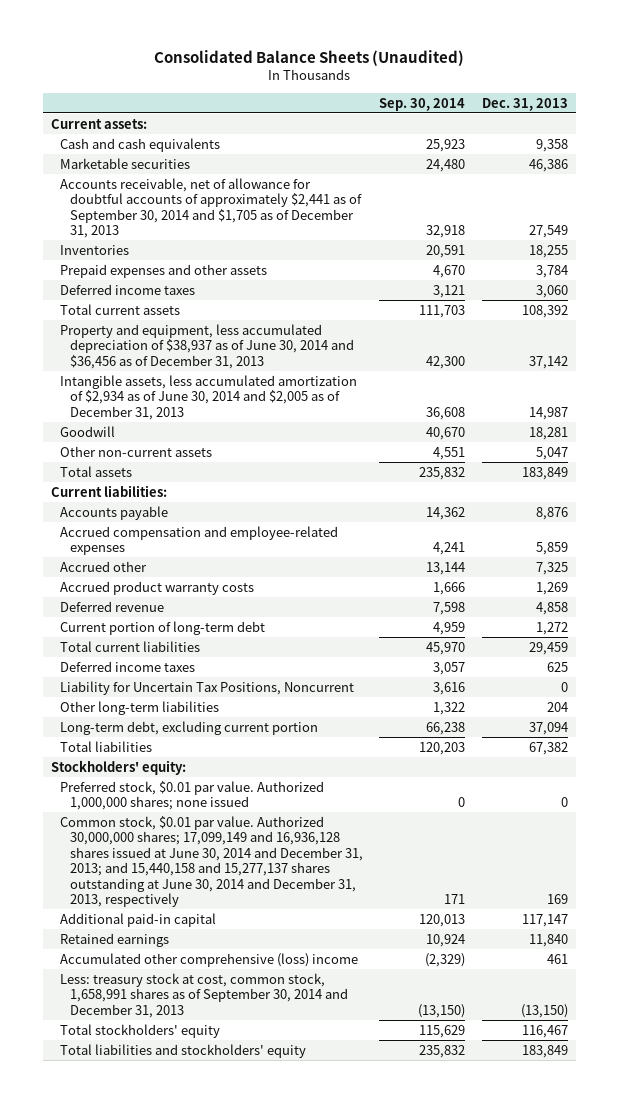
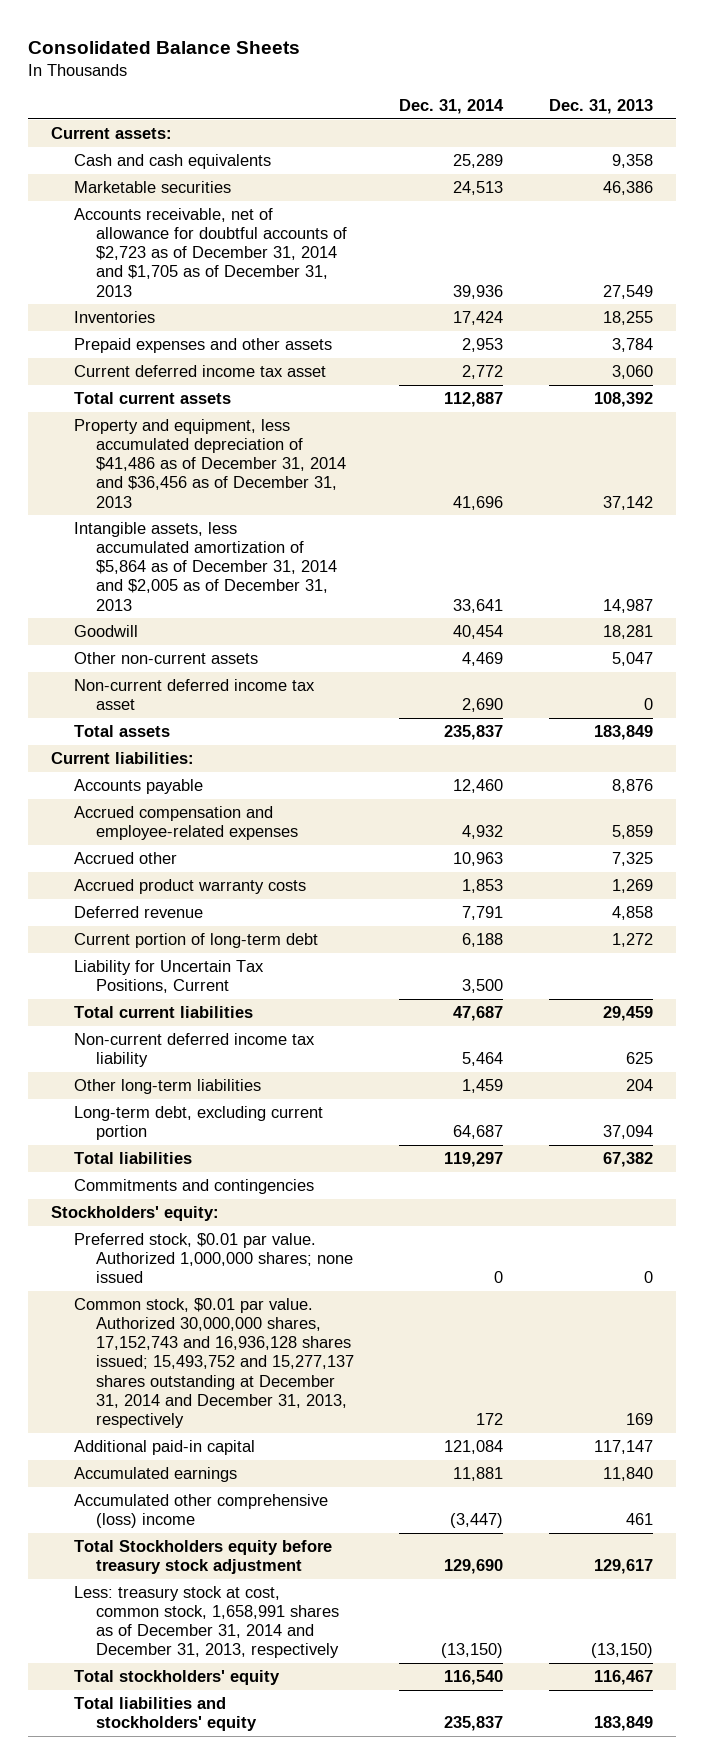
[154,49,465,66] Consolidated Balance Sheets (Unaudited) -> [28,40,301,54] Consolidated Balance Sheets
[379,97,466,111] Sep. 30, 2014 -> none
none -> [399,99,505,115] Dec. 31, 2014
[60,177,363,239] Accounts receivable, net of allowance for doubtful accounts of approximately $2,441 as of September 30, 2014 and $1,705 as of December 31, 2013 -> [73,208,348,297] Accounts receivable, net of allowance for doubtful accounts of $2,723 as of December 31, 2014 and $1,705 as of December 31, 2013
[60,283,196,295] Deferred income taxes -> [73,365,326,378] Current deferred income tax asset
[60,323,355,369] Property and equipment, less accumulated depreciation of $38,937 as of June 30, 2014 and $36,456 as of December 31, 2013 -> [73,419,347,508] Property and equipment, less accumulated depreciation of $41,486 as of December 31, 2014 and $36,456 as of December 31, 2013
[60,374,358,420] Intangible assets, less accumulated amortization of $2,934 as of June 30, 2014 and $2,005 as of December 31, 2013 -> [73,522,338,611] Intangible assets, less accumulated amortization of $5,864 as of December 31, 2014 and $2,005 as of December 31, 2013
none -> [73,679,315,711] Non-current deferred income tax asset
none -> [73,960,264,994] Liability for Uncertain Tax Positions, Current
[60,680,355,695] Liability for Uncertain Tax Positions, Noncurrent -> none
[60,660,196,672] Deferred income taxes -> [73,1033,315,1068] Non-current deferred income tax liability
none -> [73,1179,314,1195] Commitments and contingencies
[60,815,364,908] Common stock, $0.01 par value. Authorized 30,000,000 shares; 17,099,149 and 16,936,128 shares issued at June 30, 2014 and December 31, 2013; and 15,440,158 and 15,277,137 shares outstanding at June 30, 2014 and December 31, 2013, respectively -> [73,1298,355,1428] Common stock, $0.01 par value. Authorized 30,000,000 shares, 17,152,743 and 16,936,128 shares issued; 15,493,752 and 15,277,137 shares outstanding at December 31, 2014 and December 31, 2013, respectively
[60,932,170,947] Retained earnings -> [73,1467,237,1483] Accumulated earnings
none -> [73,1540,332,1575] Total Stockholders equity before treasury stock adjustment
[60,972,349,1018] Less: treasury stock at cost, common stock, 1,658,991 shares as of September 30, 2014 and December 31, 2013 -> [73,1586,340,1659] Less: treasury stock at cost, common stock, 1,658,991 shares as of December 31, 2014 and December 31, 2013, respectively

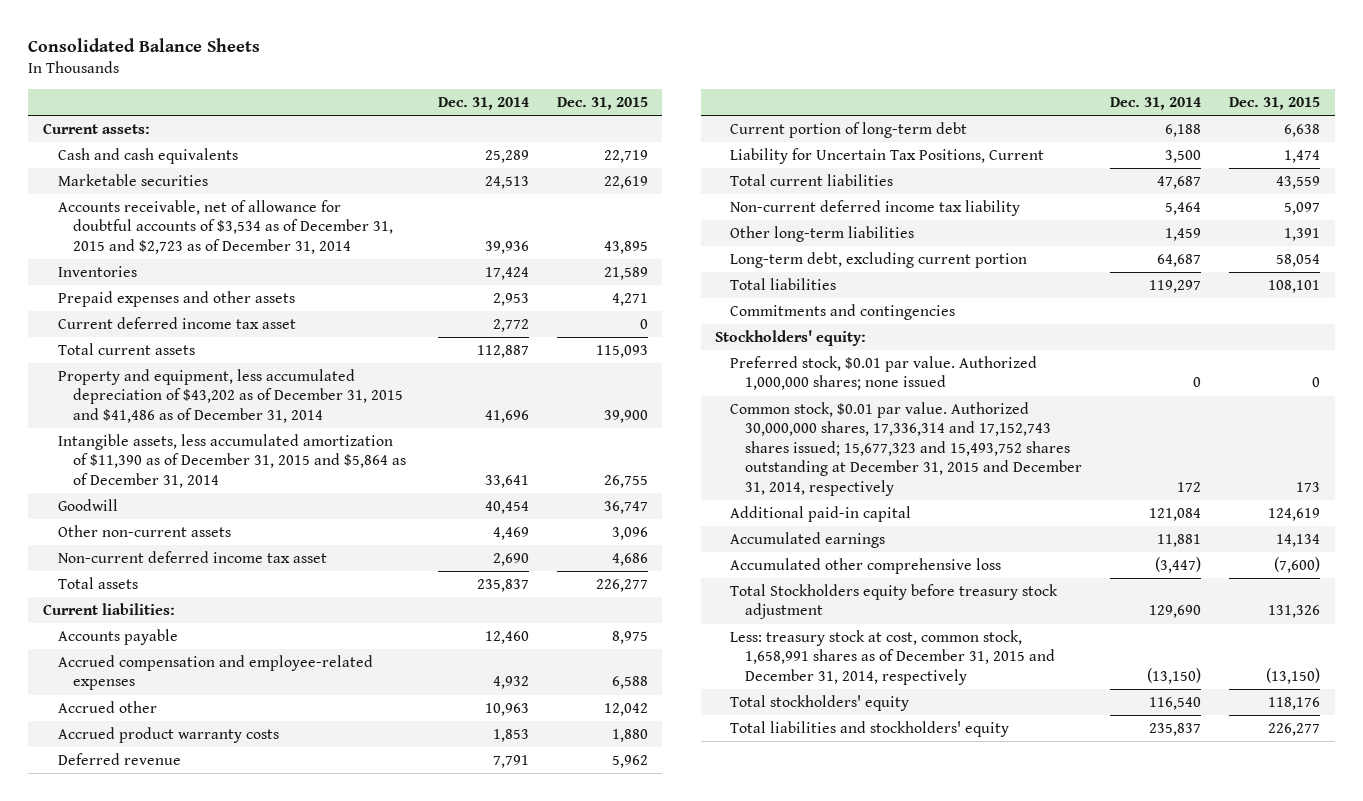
[548,99,653,115] Dec. 31, 2013 -> none
none -> [557,96,649,110] Dec. 31, 2015
[73,208,348,297] Accounts receivable, net of allowance for doubtful accounts of $2,723 as of December 31, 2014 and $1,705 as of December 31, 2013 -> [57,199,393,254] Accounts receivable, net of allowance for doubtful accounts of $3,534 as of December 31, 2015 and $2,723 as of December 31, 2014
[73,419,347,508] Property and equipment, less accumulated depreciation of $41,486 as of December 31, 2014 and $36,456 as of December 31, 2013 -> [57,368,403,423] Property and equipment, less accumulated depreciation of $43,202 as of December 31, 2015 and $41,486 as of December 31, 2014
[73,522,338,611] Intangible assets, less accumulated amortization of $5,864 as of December 31, 2014 and $2,005 as of December 31, 2013 -> [57,433,406,488] Intangible assets, less accumulated amortization of $11,390 as of December 31, 2015 and $5,864 as of December 31, 2014
[73,1298,355,1428] Common stock, $0.01 par value. Authorized 30,000,000 shares, 17,152,743 and 16,936,128 shares issued; 15,493,752 and 15,277,137 shares outstanding at December 31, 2014 and December 31, 2013, respectively -> [729,401,1083,496] Common stock, $0.01 par value. Authorized 30,000,000 shares, 17,336,314 and 17,152,743 shares issued; 15,677,323 and 15,493,752 shares outstanding at December 31, 2015 and December 31, 2014, respectively
[73,1494,328,1529] Accumulated other comprehensive (loss) income -> [729,557,1001,574] Accumulated other comprehensive loss
[73,1586,340,1659] Less: treasury stock at cost, common stock, 1,658,991 shares as of December 31, 2014 and December 31, 2013, respectively -> [729,629,1056,685] Less: treasury stock at cost, common stock, 1,658,991 shares as of December 31, 2015 and December 31, 2014, respectively

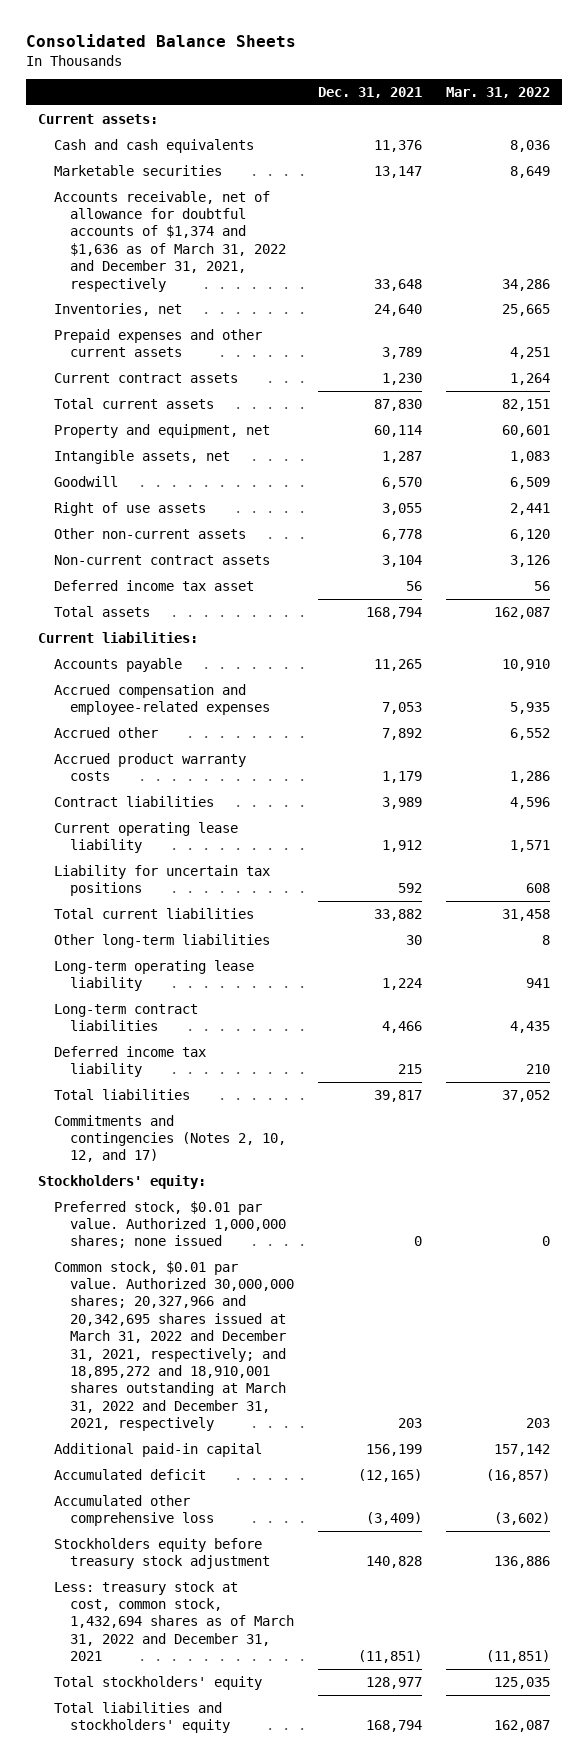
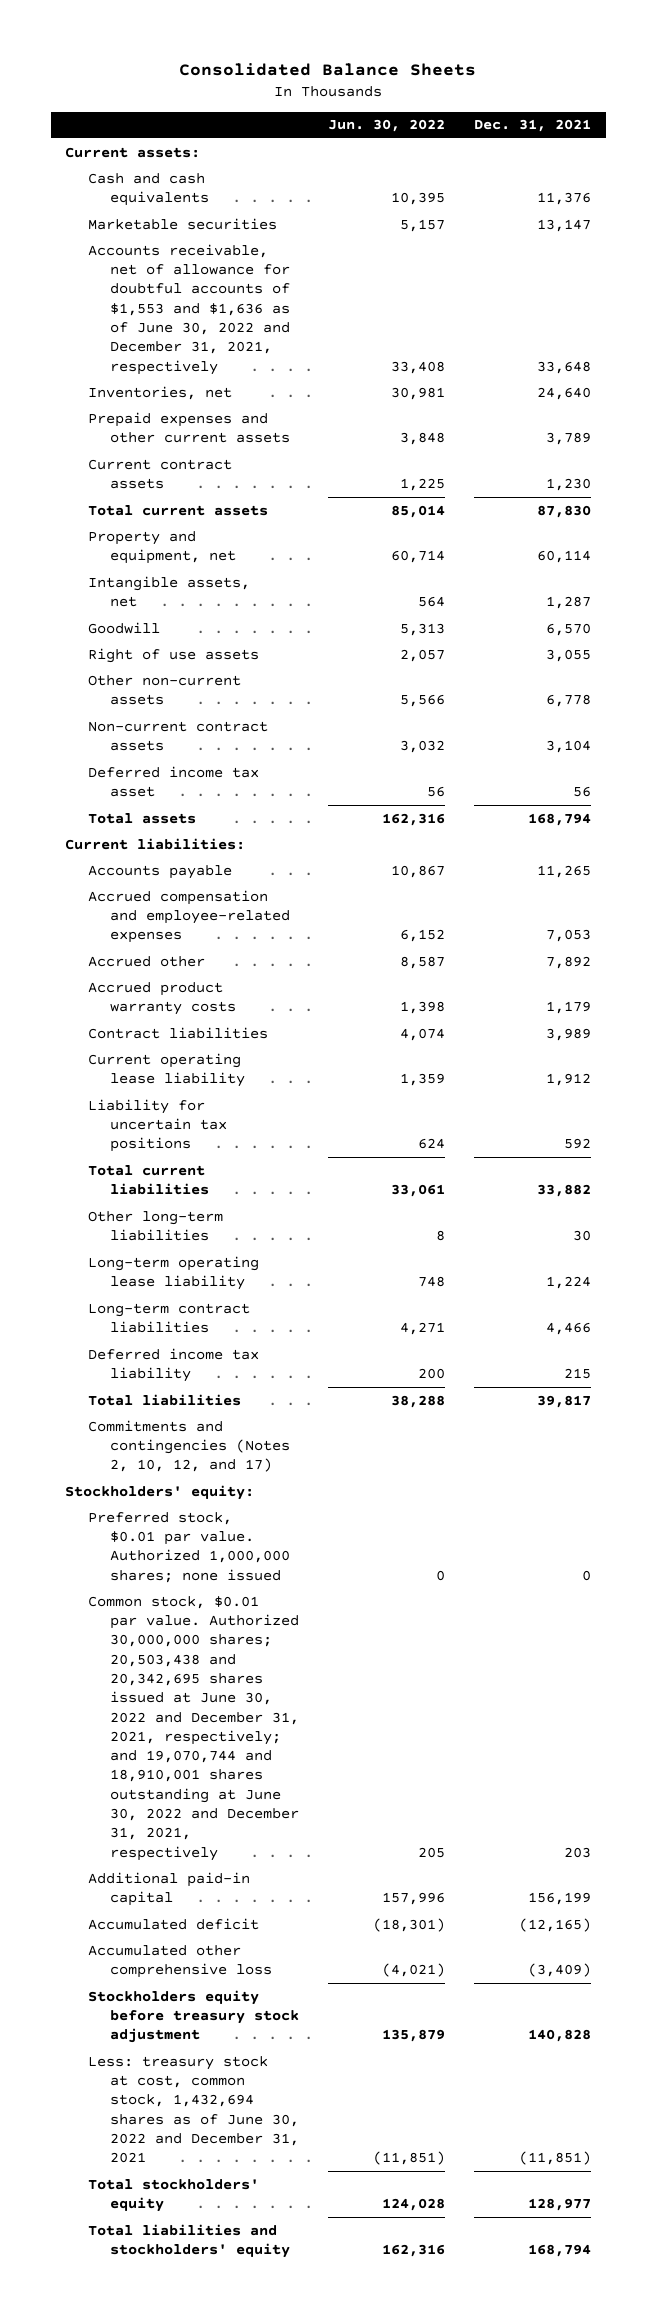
[445,87,550,99] Mar. 31, 2022 -> none
none -> [328,119,446,133] Jun. 30, 2022
[53,190,287,292] Accounts receivable, net of allowance for doubtful accounts of $1,374 and $1,636 as of March 31, 2022 and December 31, 2021, respectively -> [87,243,290,375] Accounts receivable, net of allowance for doubtful accounts of $1,553 and $1,636 as of June 30, 2022 and December 31, 2021, respectively
[53,1260,295,1431] Common stock, $0.01 par value. Authorized 30,000,000 shares; 20,327,966 and 20,342,695 shares issued at March 31, 2022 and December 31, 2021, respectively; and 18,895,272 and 18,910,001 shares outstanding at March 31, 2022 and December 31, 2021, respectively -> [87,1595,299,1861] Common stock, $0.01 par value. Authorized 30,000,000 shares; 20,503,438 and 20,342,695 shares issued at June 30, 2022 and December 31, 2021, respectively; and 19,070,744 and 18,910,001 shares outstanding at June 30, 2022 and December 31, 2021, respectively
[53,1580,295,1662] Less: treasury stock at cost, common stock, 1,432,694 shares as of March 31, 2022 and December 31, 2021 -> [87,2055,299,2164] Less: treasury stock at cost, common stock, 1,432,694 shares as of June 30, 2022 and December 31, 2021

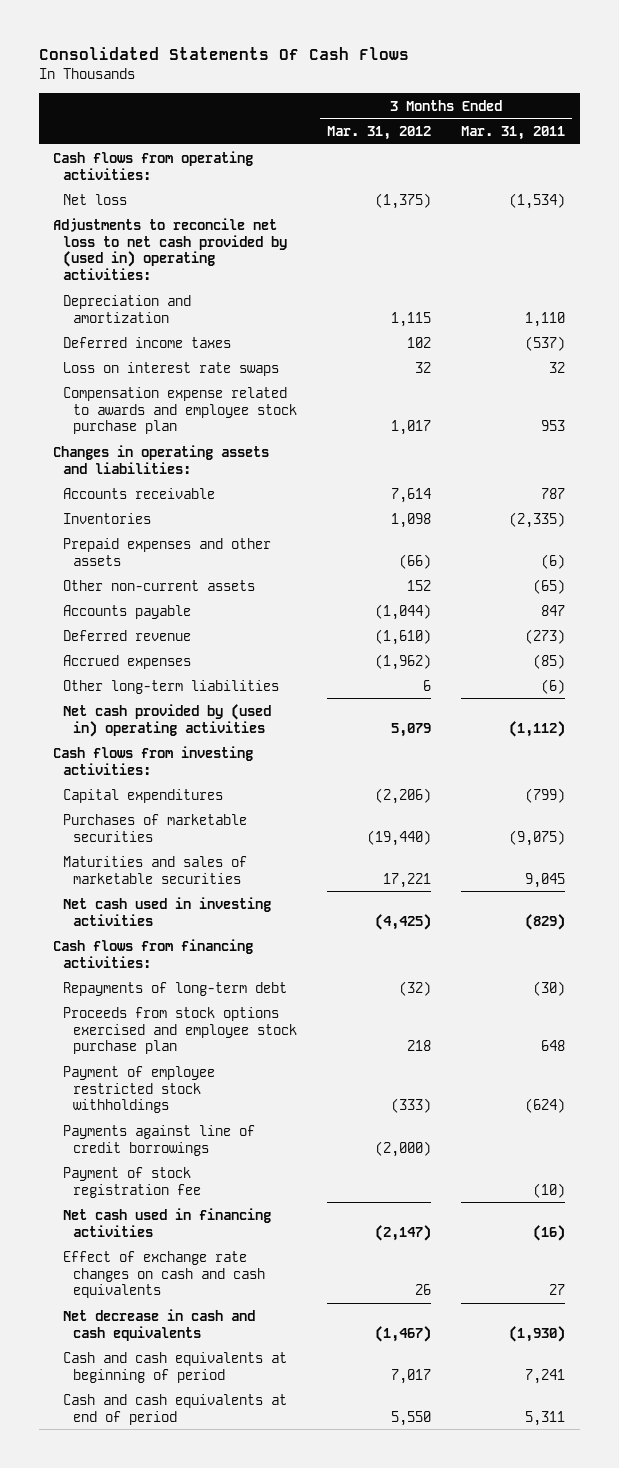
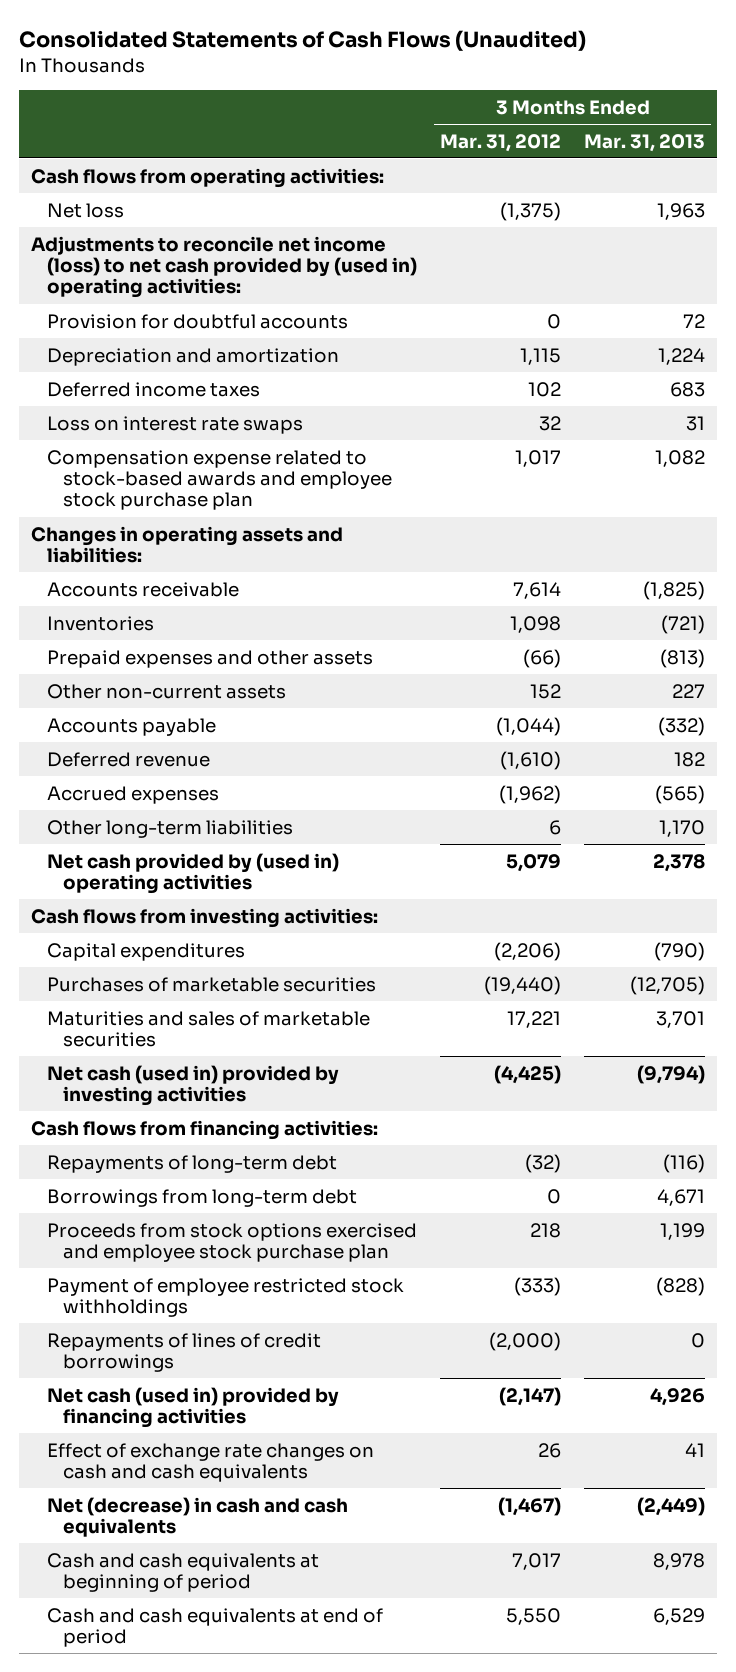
[38,47,409,61] Consolidated Statements Of Cash Flows -> [19,30,587,52] Consolidated Statements of Cash Flows (Unaudited)
[461,126,566,141] Mar. 31, 2011 -> none
none -> [584,133,706,152] Mar. 31, 2013
[53,217,288,281] Adjustments to reconcile net loss to net cash provided by (used in) operating activities: -> [30,235,417,299] Adjustments to reconcile net income (loss) to net cash provided by (used in) operating activities:
none -> [46,313,348,329] Provision for doubtful accounts
[63,386,298,435] Compensation expense related to awards and employee stock purchase plan -> [46,449,392,511] Compensation expense related to stock-based awards and employee stock purchase plan
[63,896,272,926] Net cash used in investing activities -> [46,1064,339,1107] Net cash (used in) provided by investing activities
none -> [46,1188,357,1207] Borrowings from long-term debt
[63,1124,256,1156] Payments against line of credit borrowings -> none
[63,1166,202,1198] Payment of stock registration fee -> none
none -> [46,1332,321,1373] Repayments of lines of credit borrowings
[63,1207,272,1237] Net cash used in financing activities -> [46,1386,339,1429] Net cash (used in) provided by financing activities
[63,1308,256,1341] Net decrease in cash and cash equivalents -> [46,1496,348,1538] Net (decrease) in cash and cash equivalents

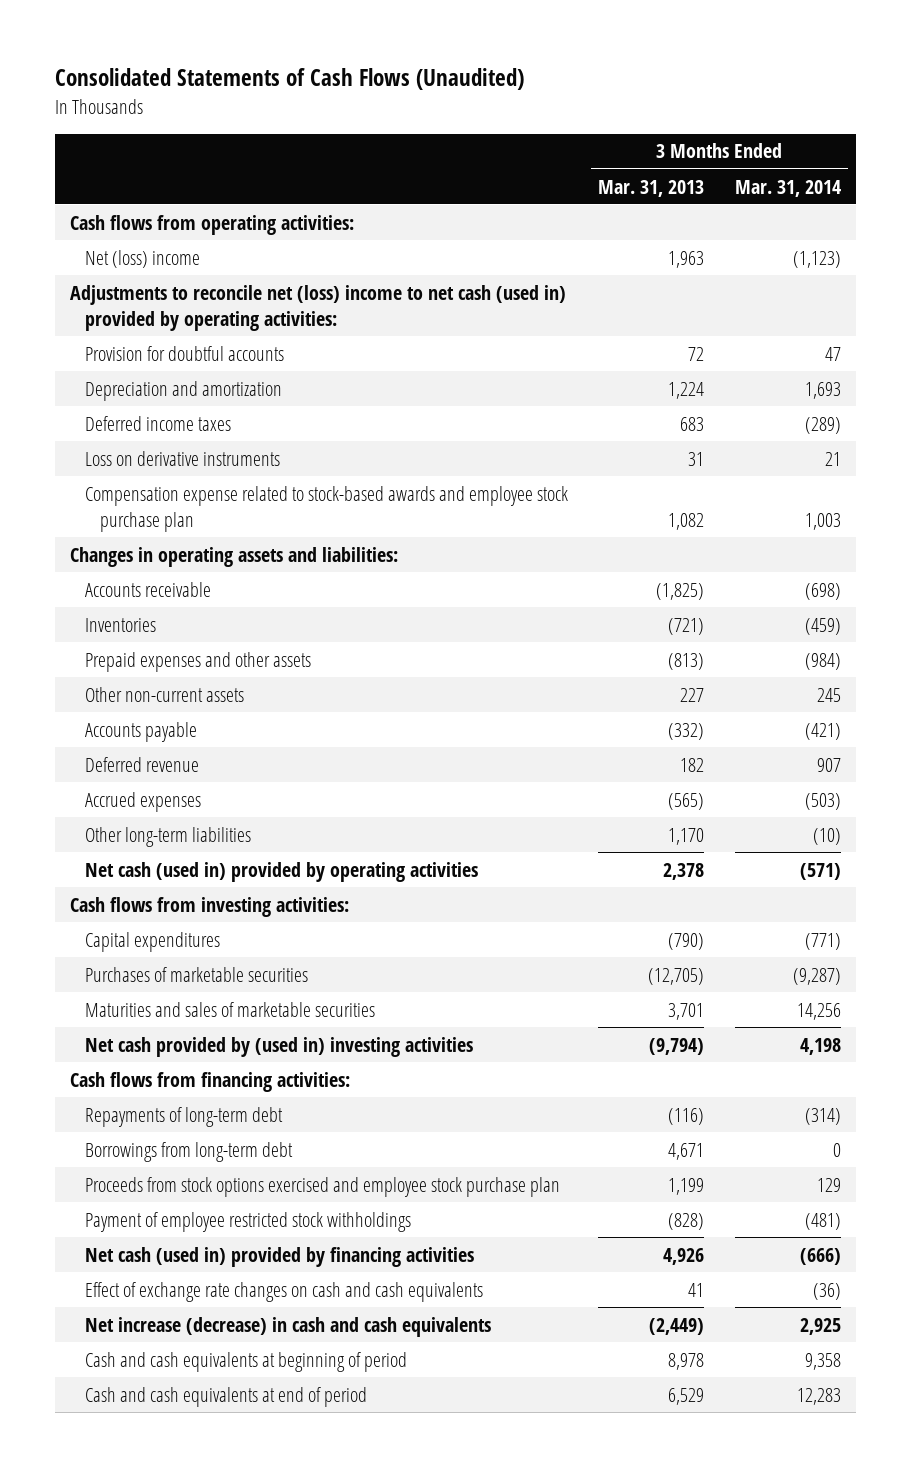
[439,133,561,152] Mar. 31, 2012 -> none
none -> [734,179,841,197] Mar. 31, 2014
[46,202,124,218] Net loss -> [85,249,201,268] Net (loss) income
[30,235,417,299] Adjustments to reconcile net income (loss) to net cash provided by (used in) operating activities: -> [69,284,566,331] Adjustments to reconcile net (loss) income to net cash (used in) provided by operating activities:
[46,415,303,434] Loss on interest rate swaps -> [85,450,281,466] Loss on derivative instruments
[46,852,339,895] Net cash provided by (used in) operating activities -> [85,861,479,882] Net cash (used in) provided by operating activities
[46,1064,339,1107] Net cash (used in) provided by investing activities -> [85,1036,474,1057] Net cash provided by (used in) investing activities
[46,1332,321,1373] Repayments of lines of credit borrowings -> none
[46,1496,348,1538] Net (decrease) in cash and cash equivalents -> [85,1316,492,1337] Net increase (decrease) in cash and cash equivalents

